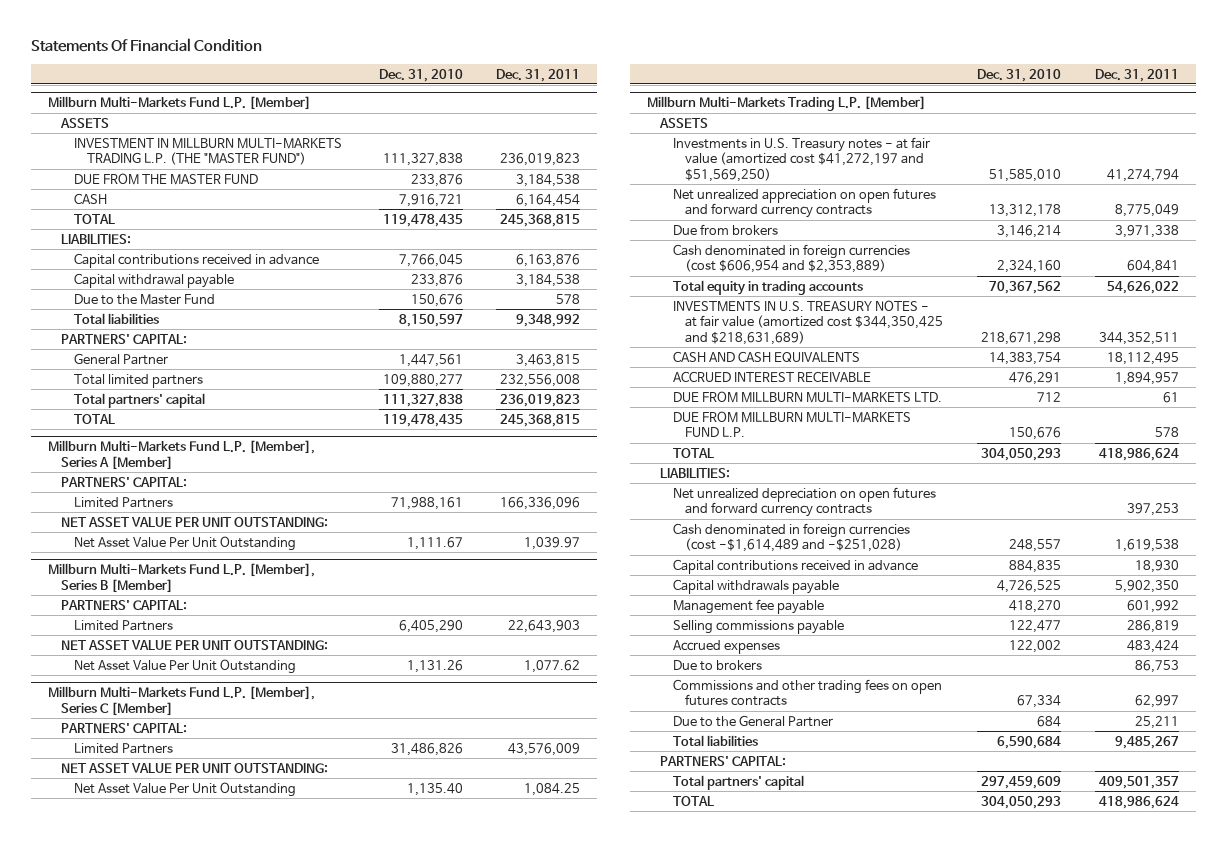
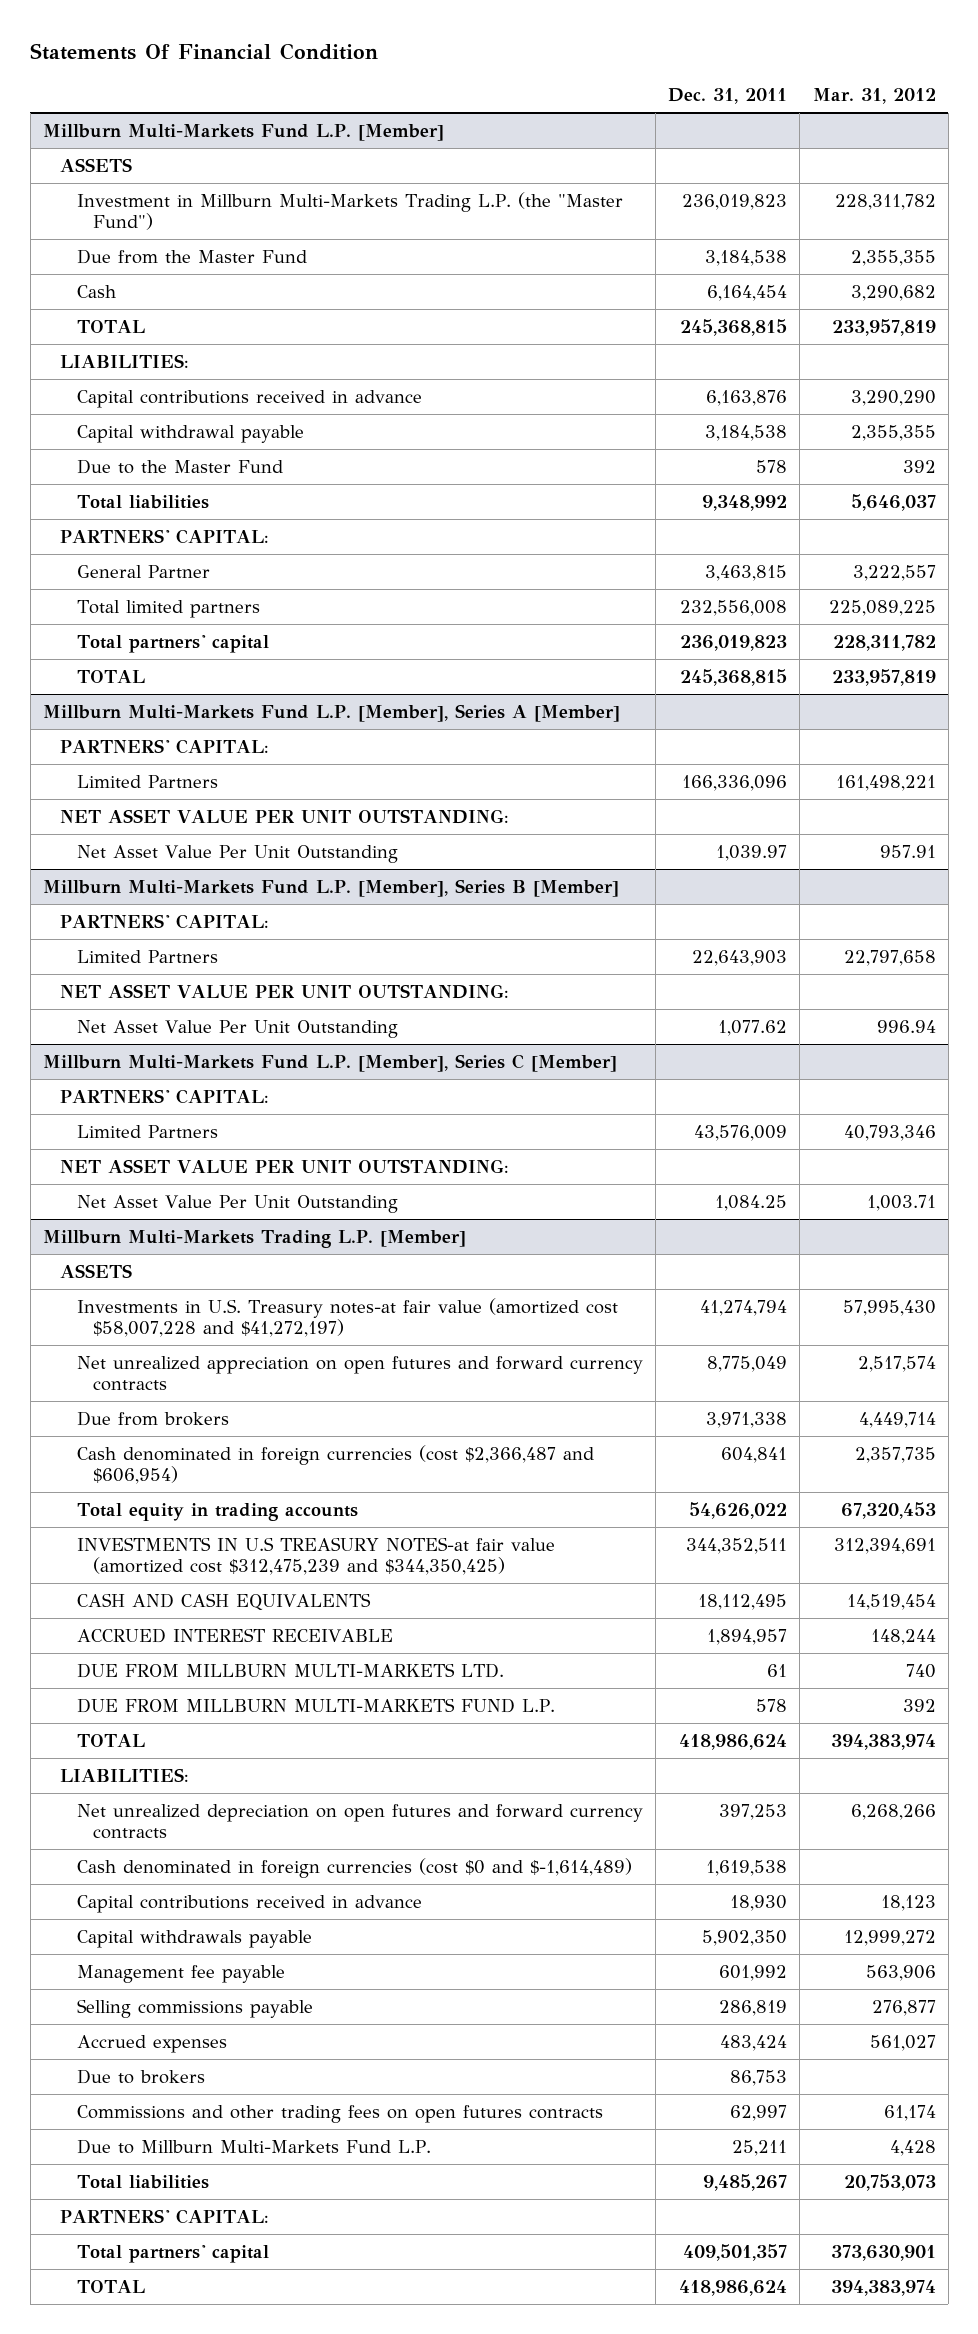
[378,68,463,82] Dec. 31, 2010 -> none
none -> [812,88,936,105] Mar. 31, 2012
[73,137,342,166] INVESTMENT IN MILLBURN MULTI-MARKETS TRADING L.P. (THE "MASTER FUND") -> [76,191,623,231] Investment in Millburn Multi-Markets Trading L.P. (the "Master Fund")
[73,172,258,185] DUE FROM THE MASTER FUND -> [76,248,307,264] Due from the Master Fund
[73,192,107,204] CASH -> [76,284,116,298] Cash
[672,136,930,183] Investments in U.S. Treasury notes - at fair value (amortized cost $41,272,197 and $51,569,250) -> [76,1297,618,1338] Investments in U.S. Treasury notes-at fair value (amortized cost $58,007,228 and $41,272,197)
[672,243,910,274] Cash denominated in foreign currencies (cost $606,954 and $2,353,889) -> [76,1444,594,1485] Cash denominated in foreign currencies (cost $2,366,487 and $606,954)
[672,299,944,346] INVESTMENTS IN U.S. TREASURY NOTES - at fair value (amortized cost $344,350,425 and $218,631,689) -> [76,1536,555,1576] INVESTMENTS IN U.S TREASURY NOTES-at fair value (amortized cost $312,475,239 and $344,350,425)
[672,522,910,553] Cash denominated in foreign currencies (cost -$1,614,489 and -$251,028) -> [76,1857,632,1878] Cash denominated in foreign currencies (cost $0 and $-1,614,489)
[672,714,833,727] Due to the General Partner -> [76,2138,431,2154] Due to Millburn Multi-Markets Fund L.P.

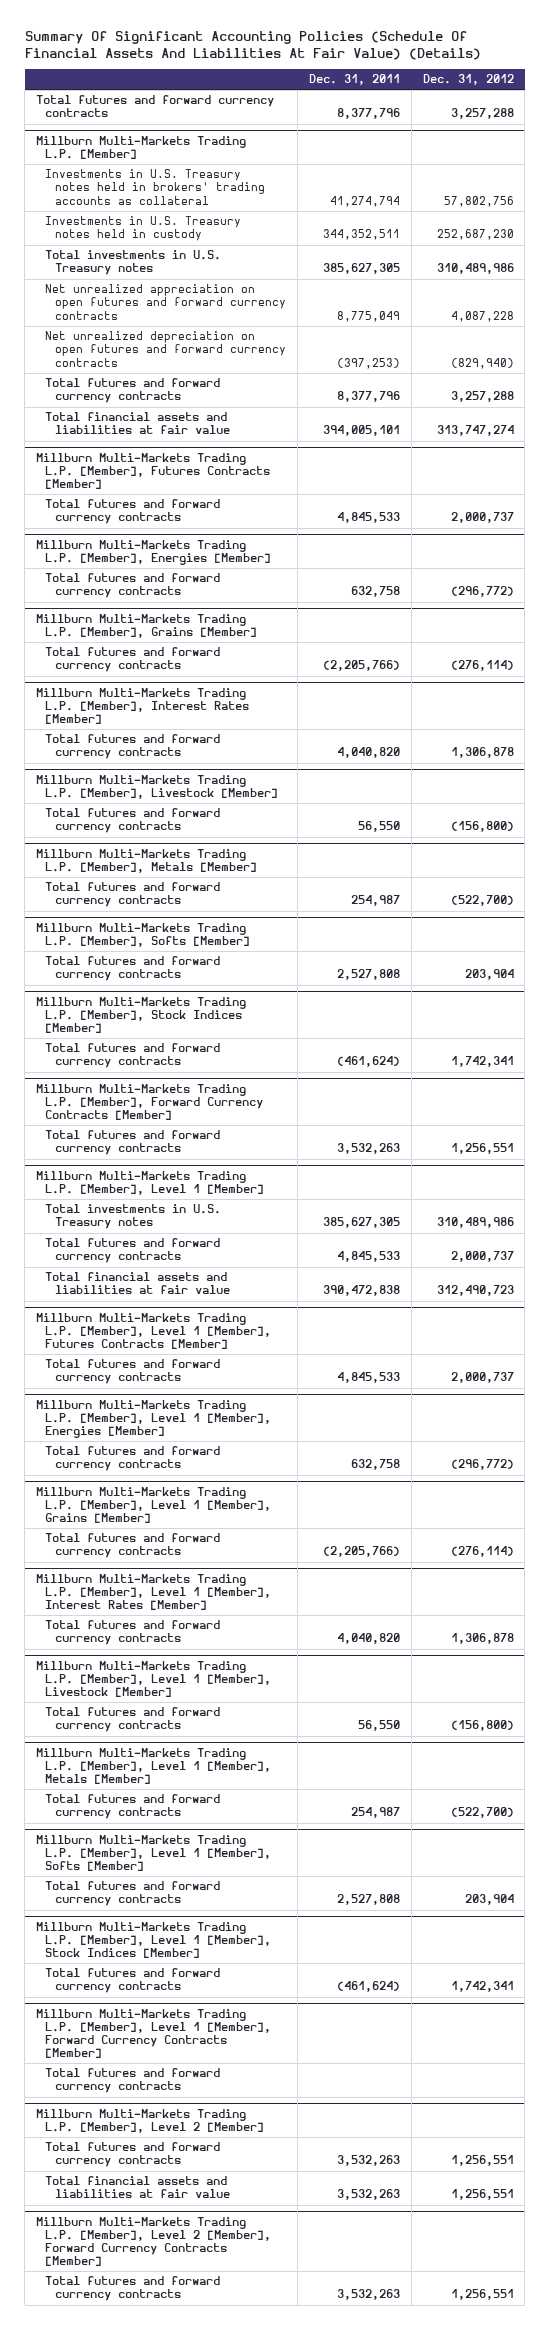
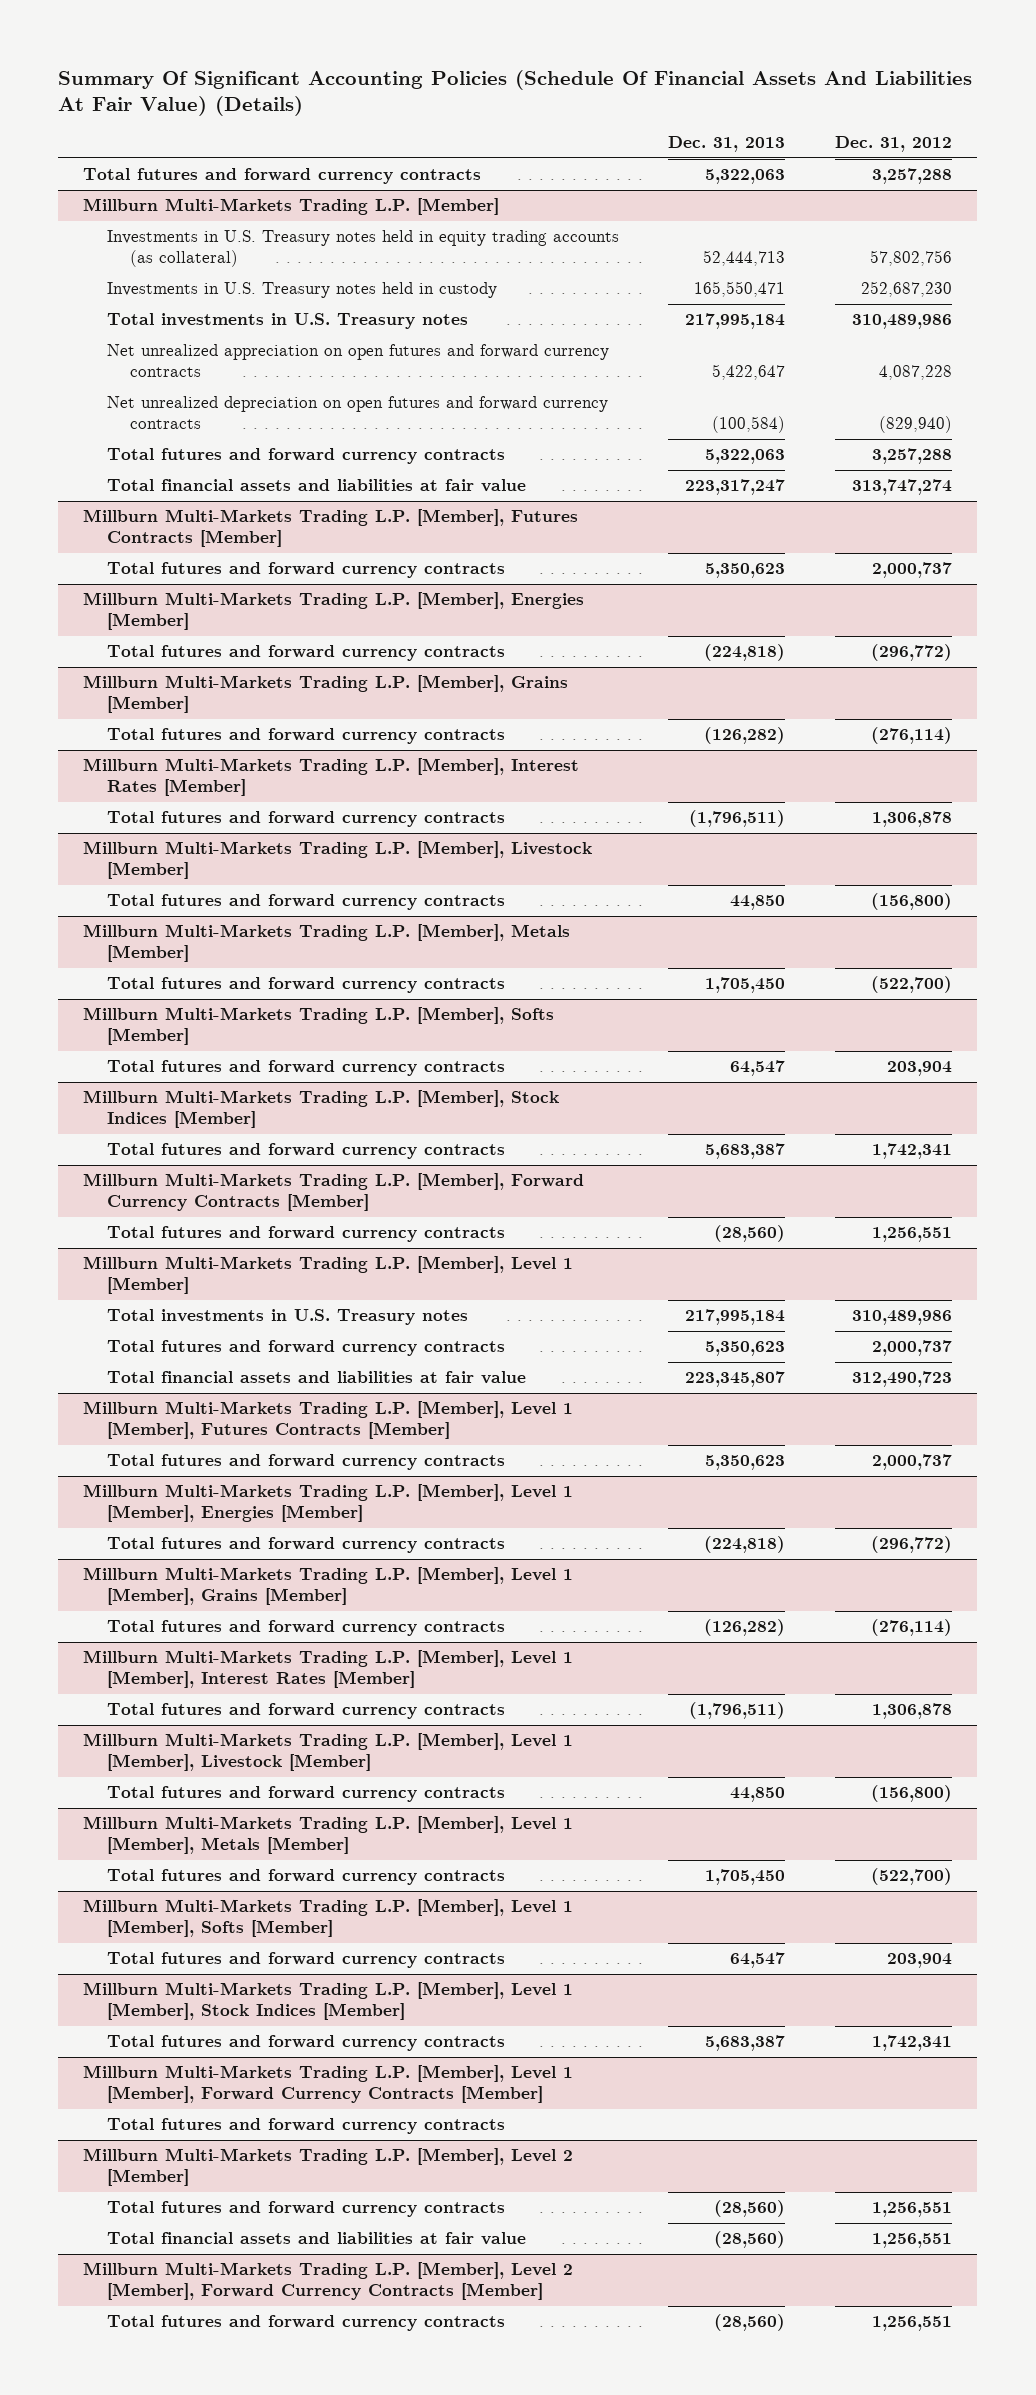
[308,74,400,86] Dec. 31, 2011 -> none
none -> [668,136,786,153] Dec. 31, 2013
[45,169,265,205] Investments in U.S. Treasury notes held in brokers' trading accounts as collateral -> [106,230,619,268] Investments in U.S. Treasury notes held in equity trading accounts (as collateral)

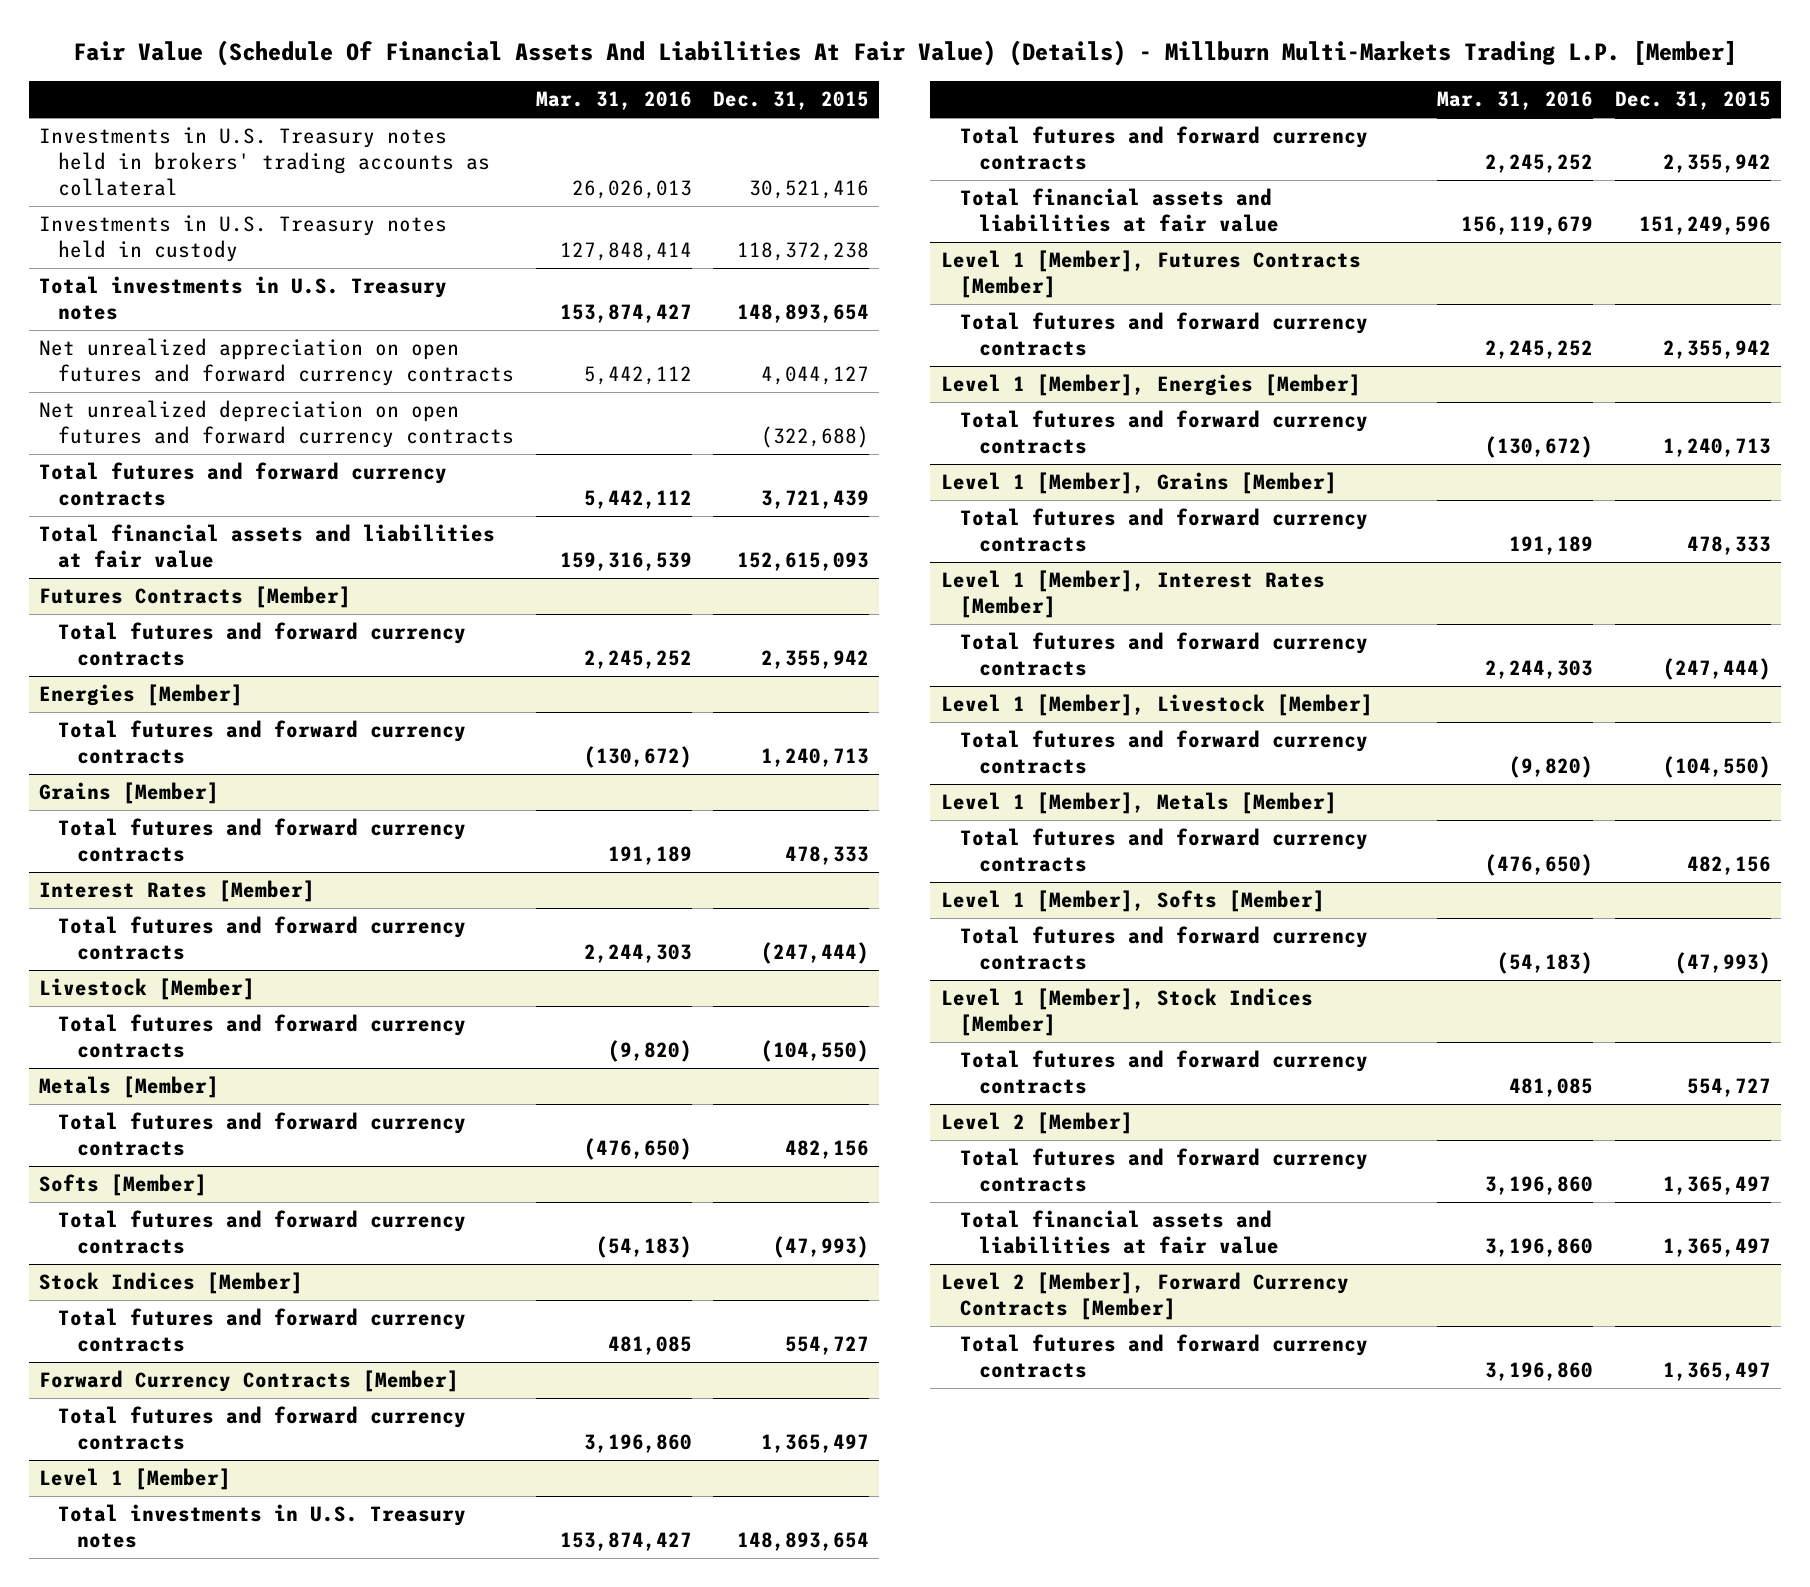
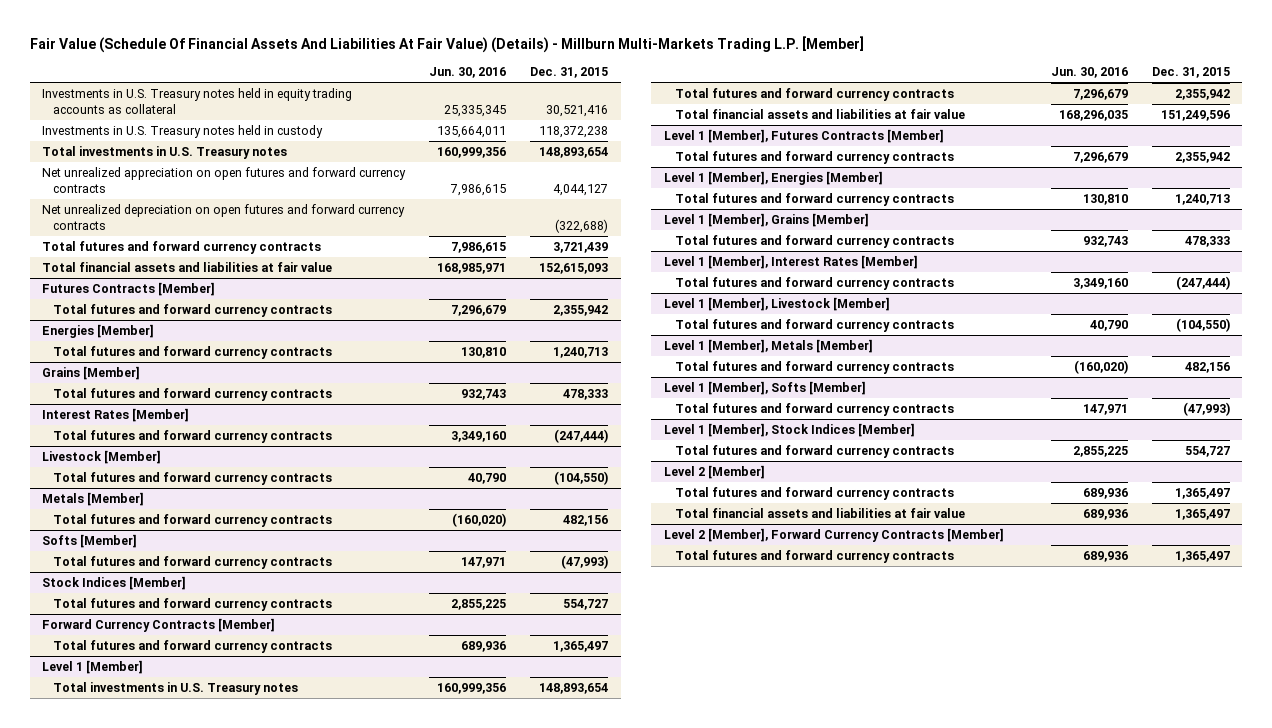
[535,90,692,110] Mar. 31, 2016 -> none
none -> [429,67,507,79] Jun. 30, 2016
[39,127,491,197] Investments in U.S. Treasury notes held in brokers' trading accounts as collateral -> [41,87,352,114] Investments in U.S. Treasury notes held in equity trading accounts as collateral

